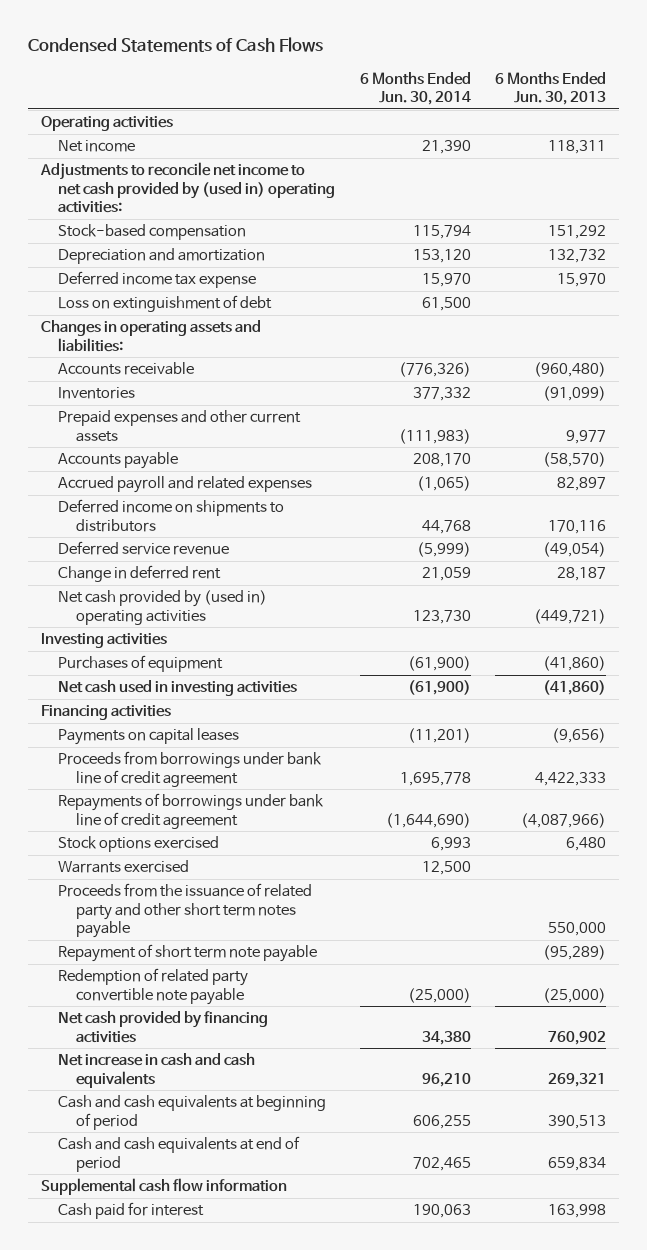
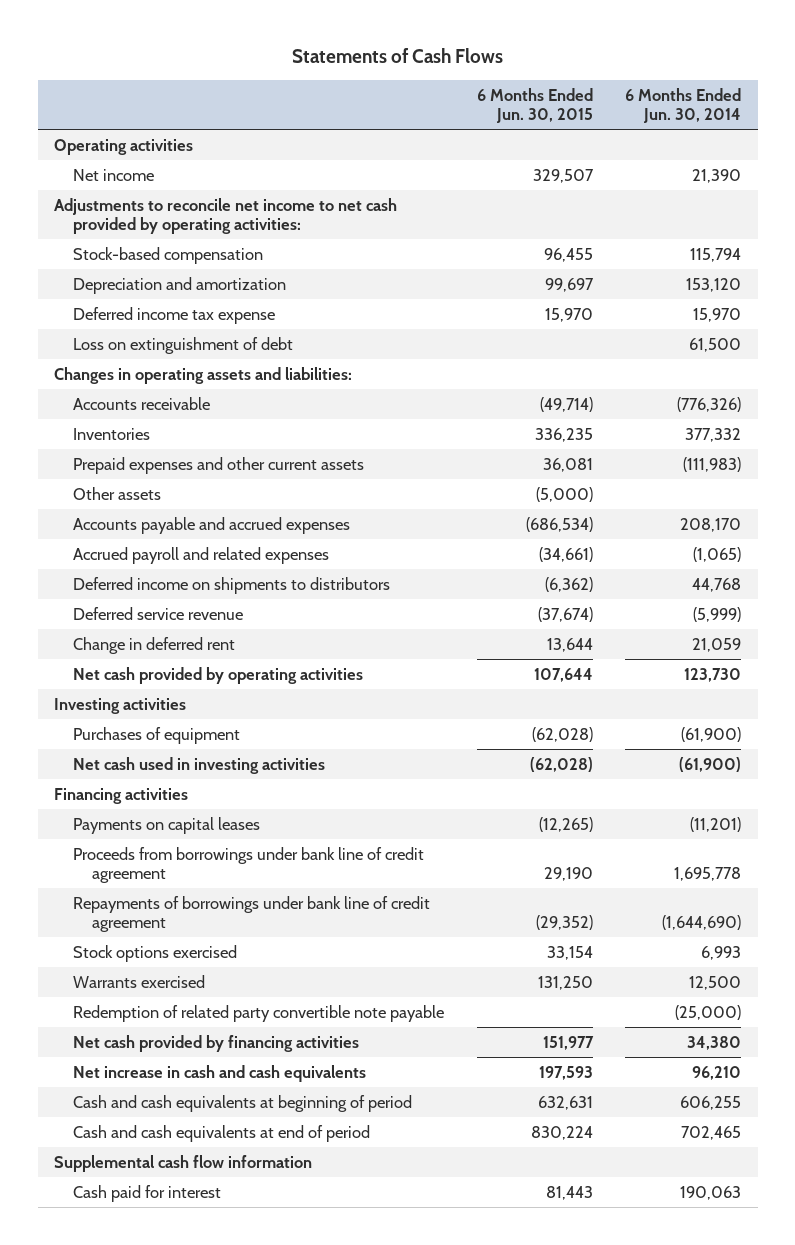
[28,37,324,53] Condensed Statements of Cash Flows -> [291,48,503,64] Statements of Cash Flows
[495,71,607,105] 6 Months Ended Jun. 30, 2013 -> none
none -> [476,87,593,124] 6 Months Ended Jun. 30, 2015
[39,162,336,213] Adjustments to reconcile net income to net cash provided by (used in) operating activities: -> [53,197,397,235] Adjustments to reconcile net income to net cash provided by operating activities:
none -> [73,486,162,500] Other assets
[58,452,179,470] Accounts payable -> [73,516,351,534] Accounts payable and accrued expenses
[58,590,268,625] Net cash provided by (used in) operating activities -> [73,666,364,684] Net cash provided by operating activities
[58,883,313,938] Proceeds from the issuance of related party and other short term notes payable -> none
[58,944,318,963] Repayment of short term note payable -> none

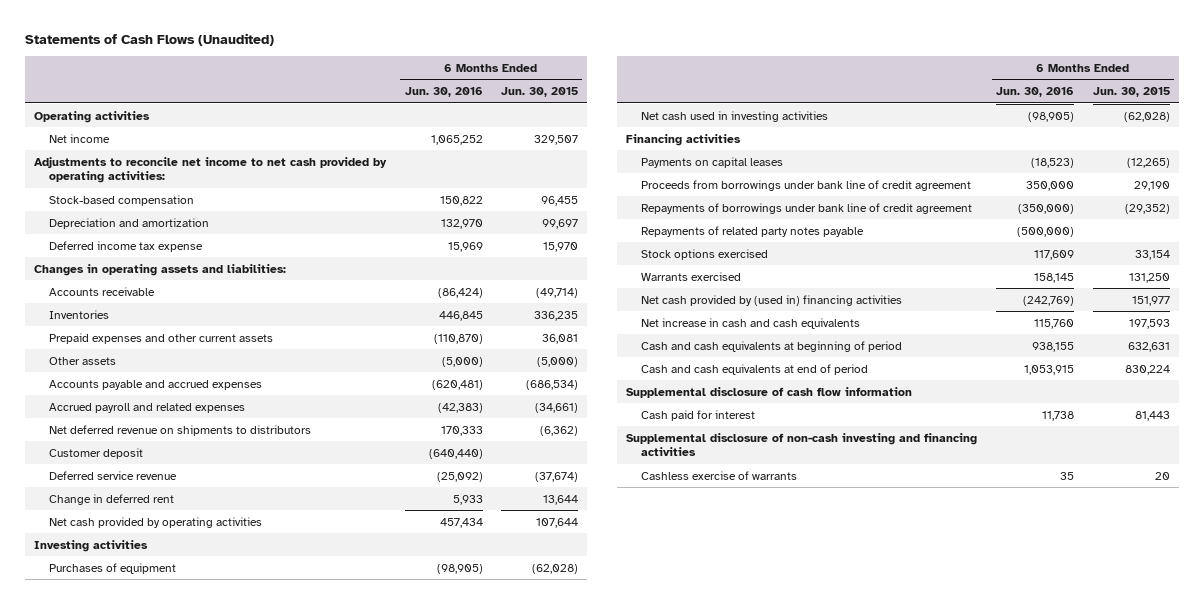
[291,48,503,64] Statements of Cash Flows -> [25,32,275,46] Statements of Cash Flows (Unaudited)
[625,87,742,124] 6 Months Ended Jun. 30, 2014 -> none
none -> [404,87,483,98] Jun. 30, 2016
[73,336,294,354] Loss on extinguishment of debt -> none
[73,576,391,594] Deferred income on shipments to distributors -> [48,424,311,436] Net deferred revenue on shipments to distributors
none -> [48,447,143,459] Customer deposit
none -> [640,225,864,237] Repayments of related party notes payable
[73,1004,445,1022] Redemption of related party convertible note payable -> none
[73,1034,360,1052] Net cash provided by financing activities -> [640,294,902,306] Net cash provided by (used in) financing activities
[53,1154,312,1172] Supplemental cash flow information -> [626,386,913,398] Supplemental disclosure of cash flow information
none -> [626,432,978,457] Supplemental disclosure of non-cash investing and financing activities
none -> [640,470,797,480] Cashless exercise of warrants

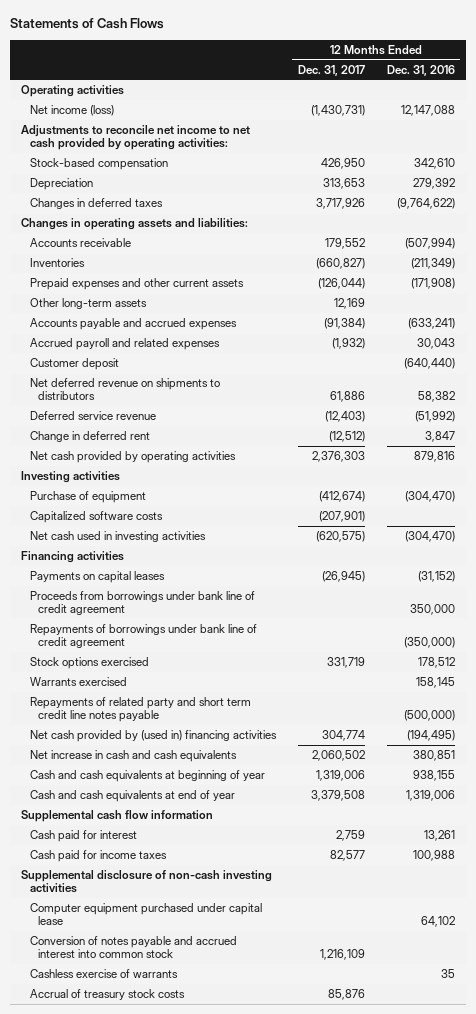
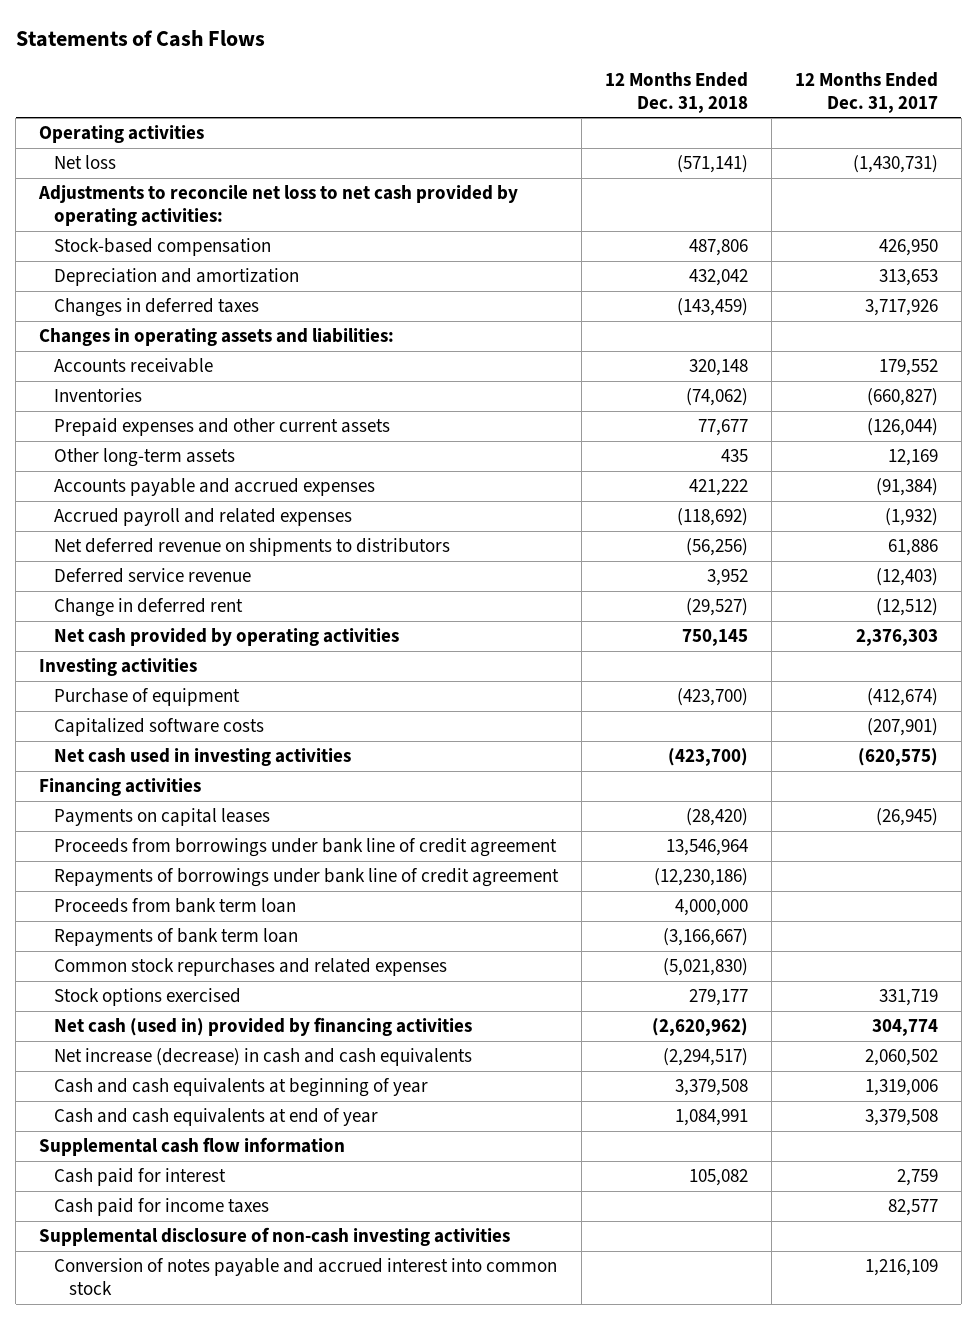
[386,64,455,76] Dec. 31, 2016 -> none
none -> [604,72,748,113] 12 Months Ended Dec. 31, 2018
[29,105,114,117] Net income (loss) -> [53,155,116,170] Net loss
[21,125,251,151] Adjustments to reconcile net income to net cash provided by operating activities: -> [38,185,519,226] Adjustments to reconcile net loss to net cash provided by operating activities:
[29,178,93,191] Depreciation -> [53,268,299,287] Depreciation and amortization
[29,358,119,371] Customer deposit -> none
none -> [53,898,296,914] Proceeds from bank term loan
none -> [53,928,298,947] Repayments of bank term loan
none -> [53,958,447,977] Common stock repurchases and related expenses
[29,677,127,687] Warrants exercised -> none
[29,697,251,723] Repayments of related party and short term credit line notes payable -> none
[29,730,277,743] Net cash provided by (used in) financing activities -> [53,1017,472,1037] Net cash (used in) provided by financing activities
[29,750,237,763] Net increase in cash and cash equivalents -> [53,1048,472,1067] Net increase (decrease) in cash and cash equivalents
[29,903,262,926] Computer equipment purchased under capital lease -> none
[29,969,178,979] Cashless exercise of warrants -> none
[29,989,185,1001] Accrual of treasury stock costs -> none

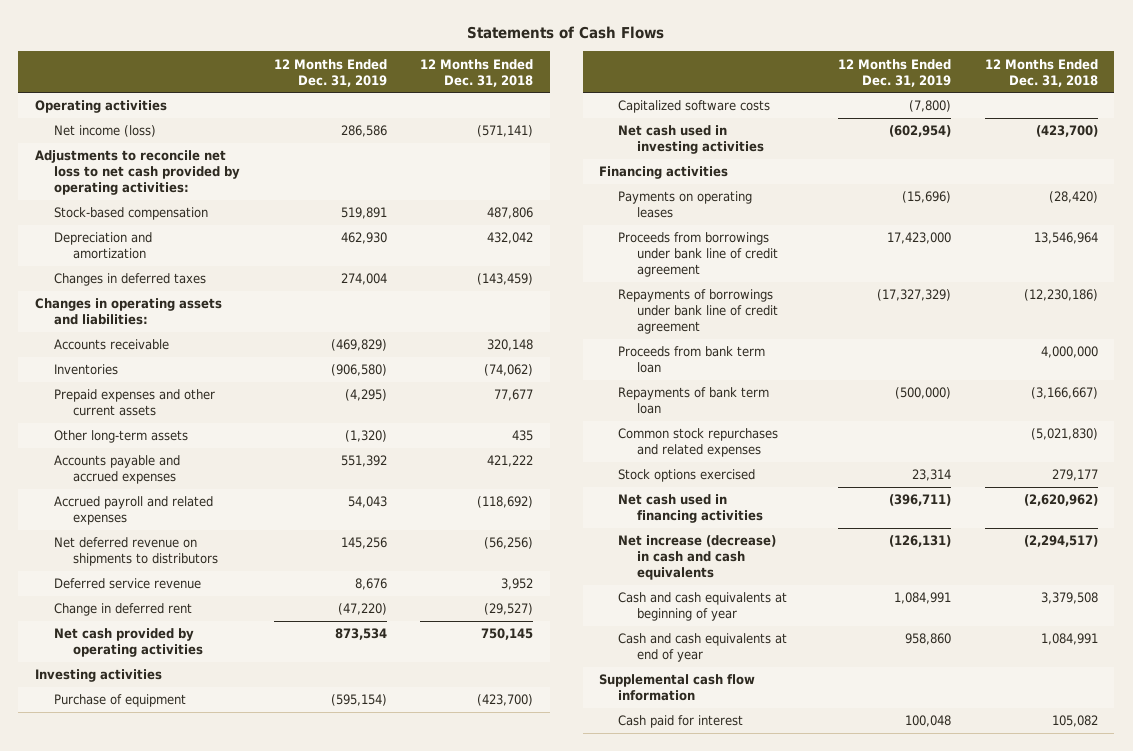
[794,72,938,113] 12 Months Ended Dec. 31, 2017 -> none
none -> [273,58,387,87] 12 Months Ended Dec. 31, 2019
[53,155,116,170] Net loss -> [54,125,157,138] Net income (loss)
[53,808,270,827] Payments on capital leases -> [618,191,753,219] Payments on operating leases
[53,1017,472,1037] Net cash (used in) provided by financing activities -> [618,494,764,524] Net cash used in financing activities
[53,1198,269,1217] Cash paid for income taxes -> none
[39,1227,511,1247] Supplemental disclosure of non-cash investing activities -> none
[53,1258,557,1295] Conversion of notes payable and accrued interest into common stock -> none

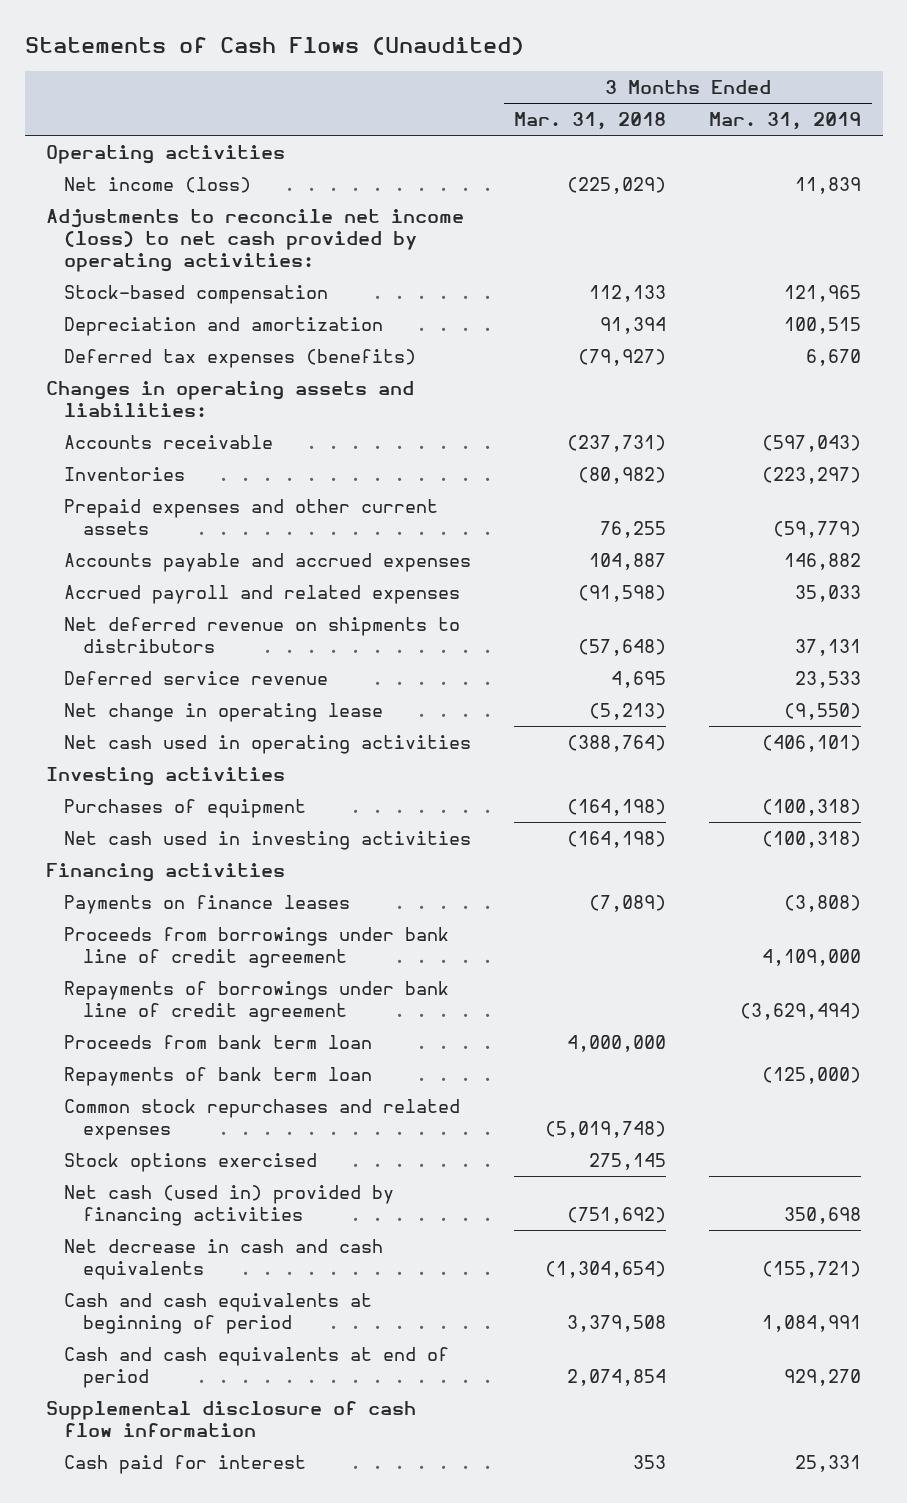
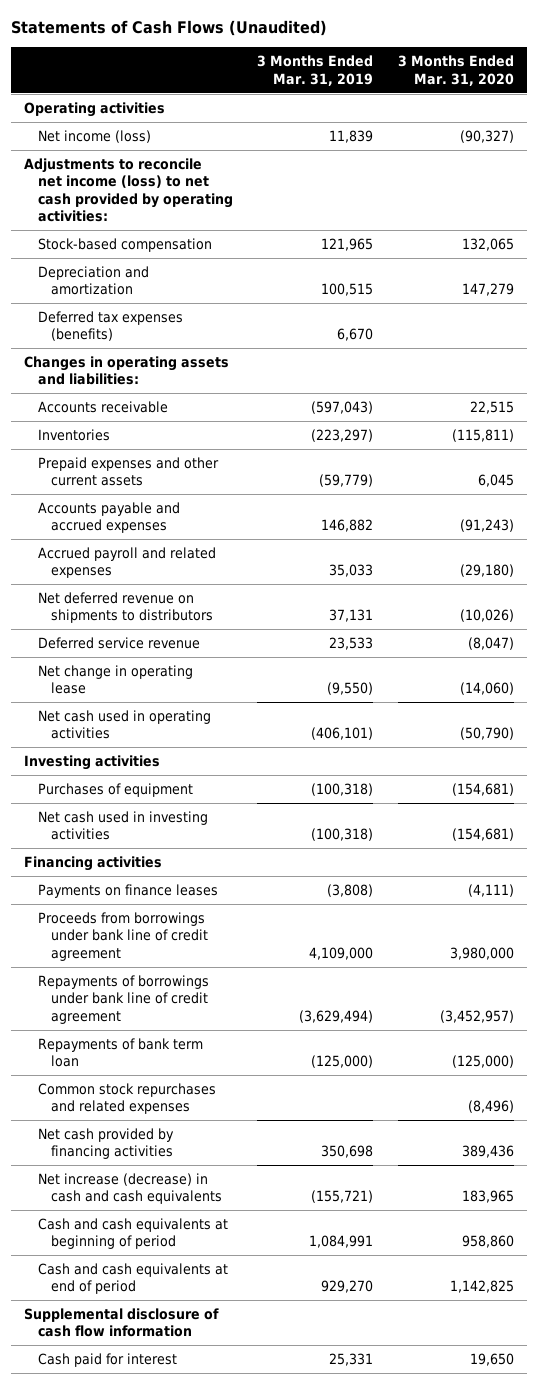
[514,112,667,131] Mar. 31, 2018 -> none
none -> [398,55,515,86] 3 Months Ended Mar. 31, 2020
[64,1035,373,1050] Proceeds from bank term loan -> none
[64,1153,318,1173] Stock options exercised -> none
[64,1185,395,1227] Net cash (used in) provided by financing activities -> [37,1127,174,1160] Net cash provided by financing activities
[64,1239,384,1281] Net decrease in cash and cash equivalents -> [37,1172,223,1205] Net increase (decrease) in cash and cash equivalents

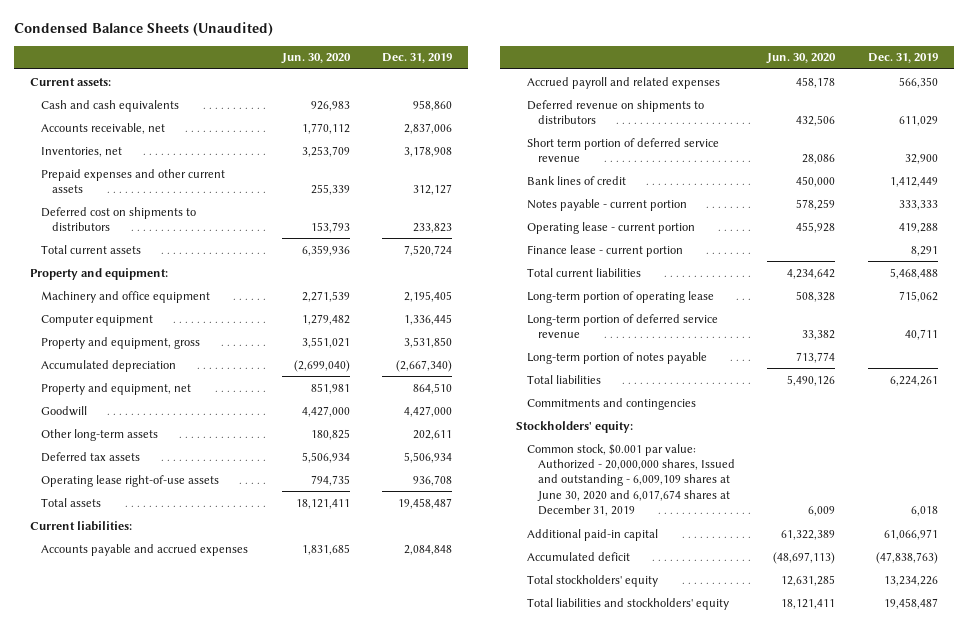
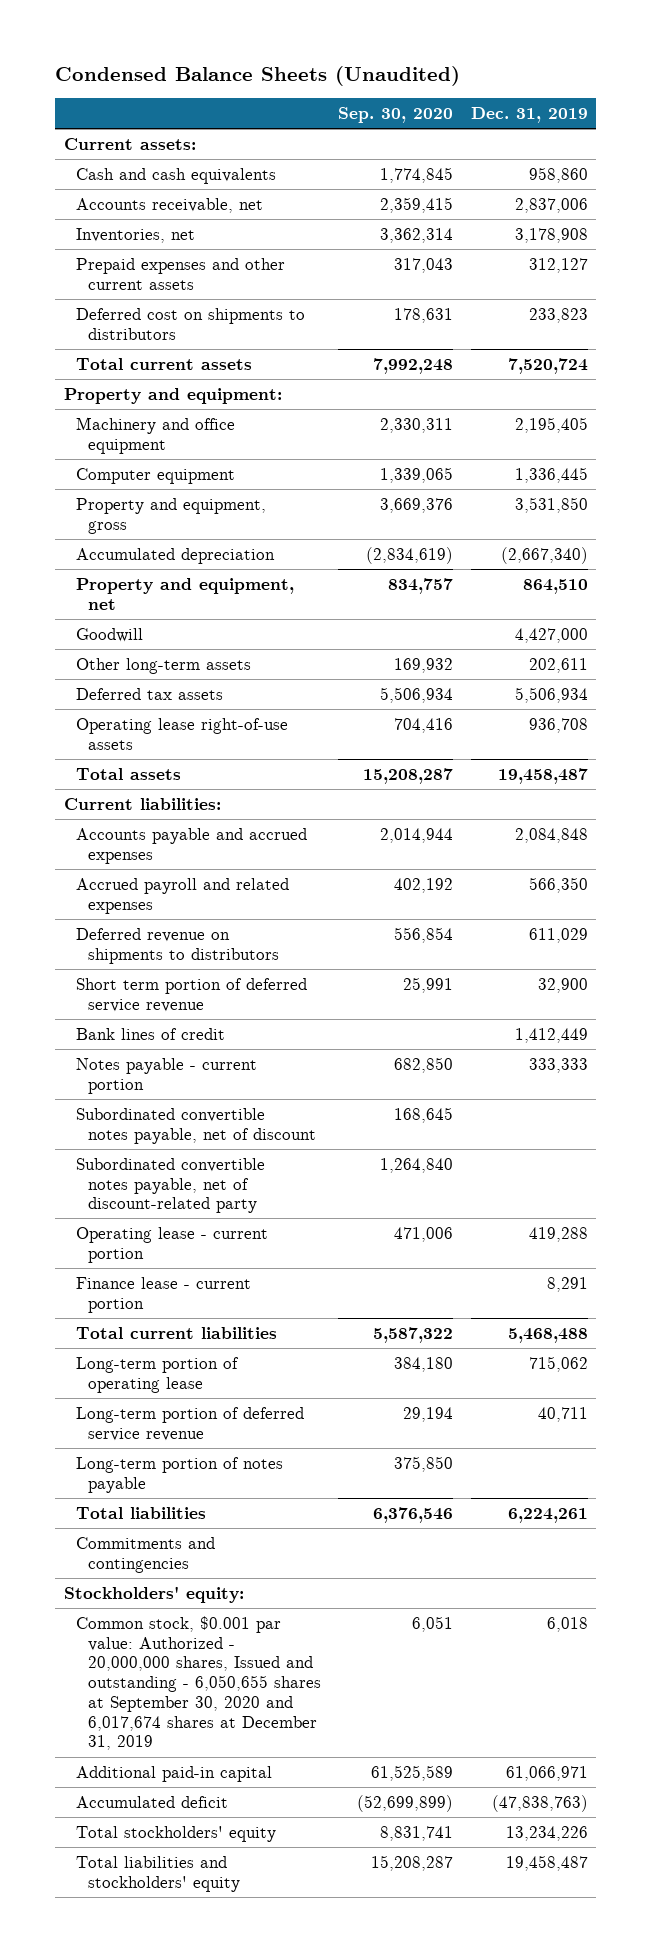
[280,53,351,65] Jun. 30, 2020 -> none
none -> [338,107,454,124] Sep. 30, 2020
none -> [75,1107,316,1144] Subordinated convertible notes payable, net of discount
none -> [75,1157,265,1214] Subordinated convertible notes payable, net of discount-related party
[526,443,736,517] Common stock, $0.001 par value: Authorized - 20,000,000 shares, Issued and outstanding - 6,009,109 shares at June 30, 2020 and 6,017,674 shares at December 31, 2019 -> [75,1615,321,1751] Common stock, $0.001 par value: Authorized - 20,000,000 shares, Issued and outstanding - 6,050,655 shares at September 30, 2020 and 6,017,674 shares at December 31, 2019

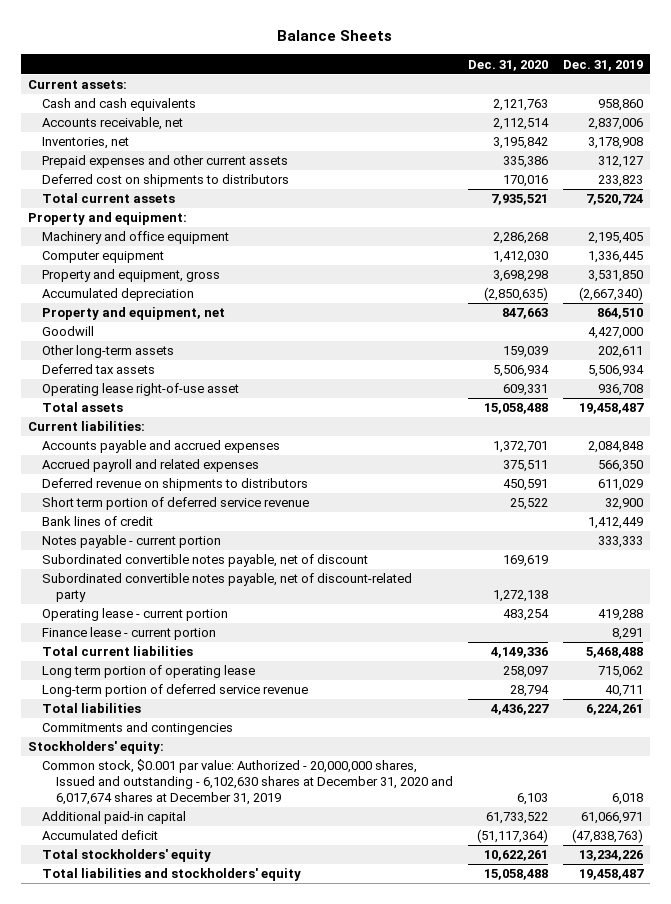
[55,66,461,87] Condensed Balance Sheets (Unaudited) -> [277,30,393,42] Balance Sheets
[338,107,454,124] Sep. 30, 2020 -> none
none -> [467,59,548,71] Dec. 31, 2020
[75,717,288,750] Operating lease right-of-use assets -> [42,383,240,397] Operating lease right-of-use asset
[75,1356,239,1393] Long-term portion of operating lease -> [42,665,256,679] Long term portion of operating lease
[75,1456,283,1493] Long-term portion of notes payable -> none
[75,1615,321,1751] Common stock, $0.001 par value: Authorized - 20,000,000 shares, Issued and outstanding - 6,050,655 shares at September 30, 2020 and 6,017,674 shares at December 31, 2019 -> [42,759,454,806] Common stock, $0.001 par value: Authorized - 20,000,000 shares, Issued and outstanding - 6,102,630 shares at December 31, 2020 and 6,017,674 shares at December 31, 2019

